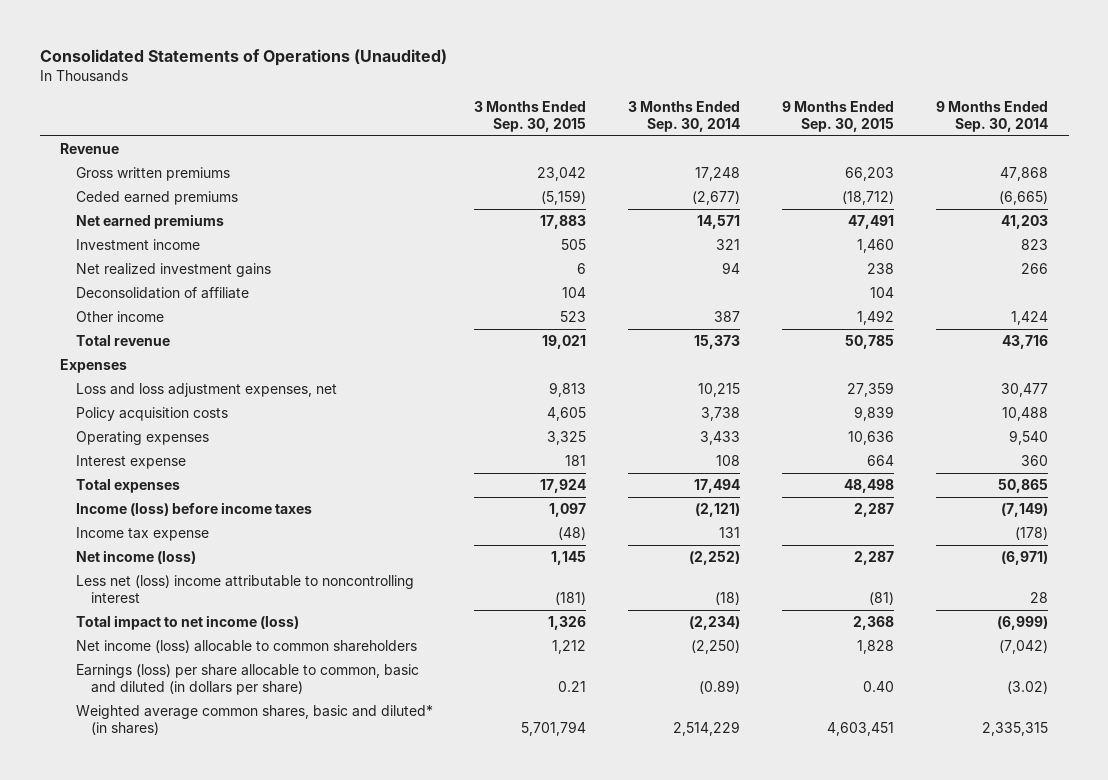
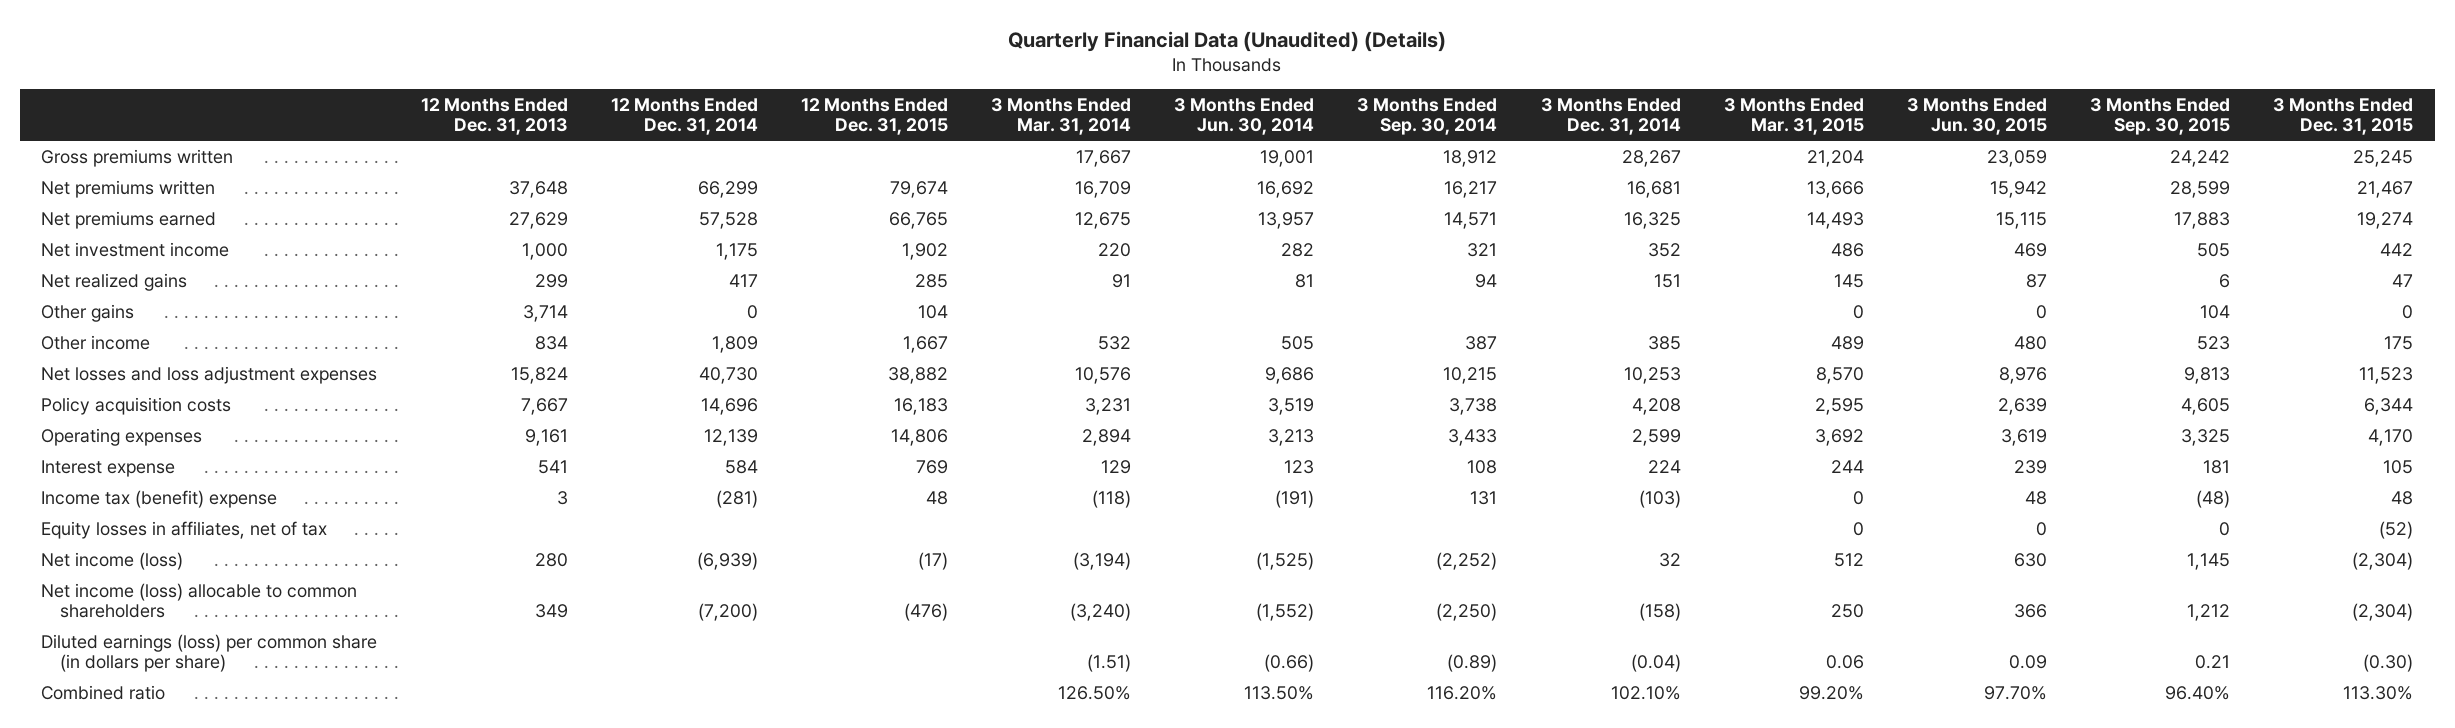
[39,48,447,66] Consolidated Statements of Operations (Unaudited) -> [1008,31,1447,53] Quarterly Financial Data (Unaudited) (Details)
[781,101,894,132] 9 Months Ended Sep. 30, 2015 -> none
[935,101,1048,132] 9 Months Ended Sep. 30, 2014 -> none
none -> [420,97,568,136] 12 Months Ended Dec. 31, 2013
none -> [610,97,758,136] 12 Months Ended Dec. 31, 2014
none -> [800,97,948,136] 12 Months Ended Dec. 31, 2015
none -> [991,97,1132,136] 3 Months Ended Mar. 31, 2014
none -> [1174,97,1315,136] 3 Months Ended Jun. 30, 2014
none -> [1540,97,1681,136] 3 Months Ended Dec. 31, 2014
none -> [1723,97,1864,136] 3 Months Ended Mar. 31, 2015
none -> [1906,97,2047,136] 3 Months Ended Jun. 30, 2015
none -> [2273,97,2414,136] 3 Months Ended Dec. 31, 2015
[60,143,120,155] Revenue -> none
[75,191,238,206] Ceded earned premiums -> none
[75,167,230,182] Gross written premiums -> [41,148,234,167] Gross premiums written
[537,167,587,182] 23,042 -> [2169,149,2230,167] 24,242
[695,167,741,182] 17,248 -> [1443,149,1498,167] 18,912
none -> [41,179,216,198] Net premiums written
[75,214,224,230] Net earned premiums -> [41,210,217,229] Net premiums earned
[75,239,200,251] Investment income -> [41,241,230,257] Net investment income
[75,263,271,278] Net realized investment gains -> [41,272,188,291] Net realized gains
[75,287,249,300] Deconsolidation of affiliate -> [41,303,135,322] Other gains
[75,335,170,347] Total revenue -> none
[60,359,128,374] Expenses -> none
[75,383,337,398] Loss and loss adjustment expenses, net -> [41,365,378,384] Net losses and loss adjustment expenses
[75,479,180,494] Total expenses -> none
[75,502,312,517] Income (loss) before income taxes -> none
[75,527,209,542] Income tax expense -> [41,489,278,508] Income tax (benefit) expense
none -> [41,520,328,539] Equity losses in affiliates, net of tax
[75,575,414,604] Less net (loss) income attributable to noncontrolling interest -> none
[75,615,299,631] Total impact to net income (loss) -> none
[75,705,433,736] Weighted average common shares, basic and diluted* (in shares) -> none
[75,664,419,696] Earnings (loss) per share allocable to common, basic and diluted (in dollars per share) -> [41,633,378,673] Diluted earnings (loss) per common share (in dollars per share)
none -> [41,684,166,700] Combined ratio

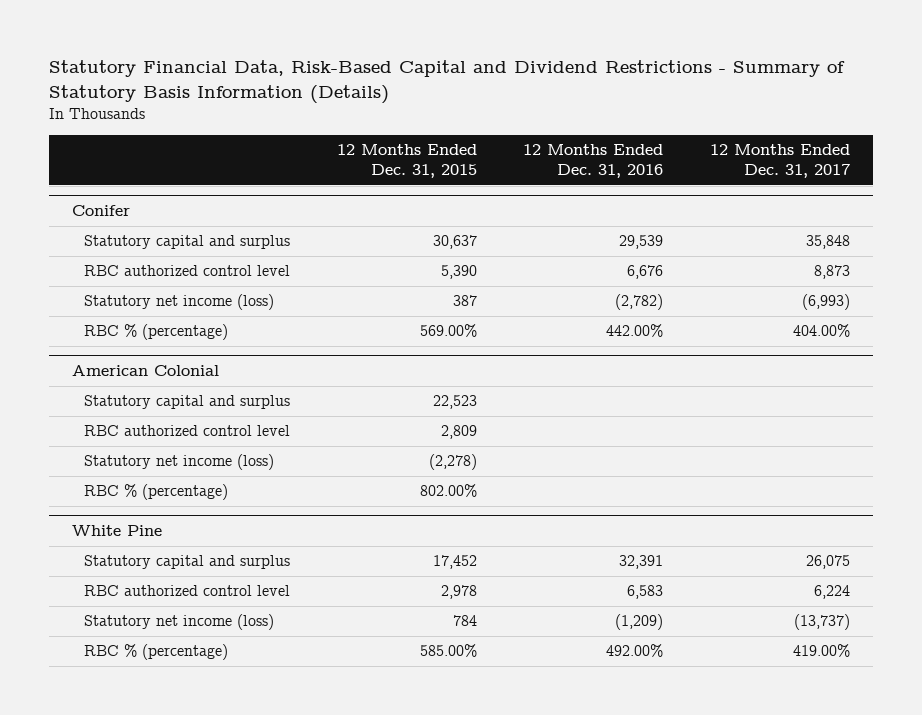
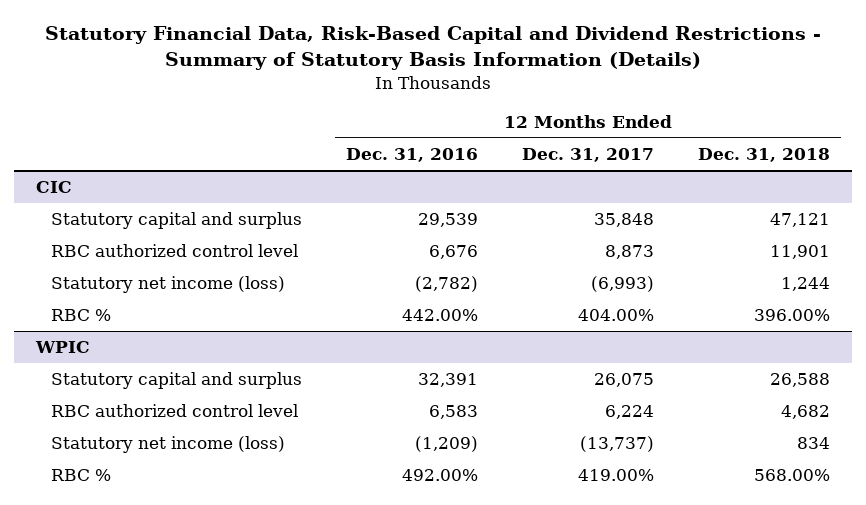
[336,144,477,179] 12 Months Ended Dec. 31, 2015 -> none
none -> [698,147,831,162] Dec. 31, 2018
[72,205,131,217] Conifer -> [36,181,73,194] CIC
[72,365,220,377] American Colonial -> none
[83,395,290,410] Statutory capital and surplus -> none
[83,425,290,437] RBC authorized control level -> none
[83,454,274,471] Statutory net income (loss) -> none
[83,484,228,501] RBC % (percentage) -> none
[83,324,228,341] RBC % (percentage) -> [51,309,112,322] RBC %
[72,525,163,537] White Pine -> [35,341,91,354] WPIC
[83,644,228,661] RBC % (percentage) -> [51,469,112,482] RBC %

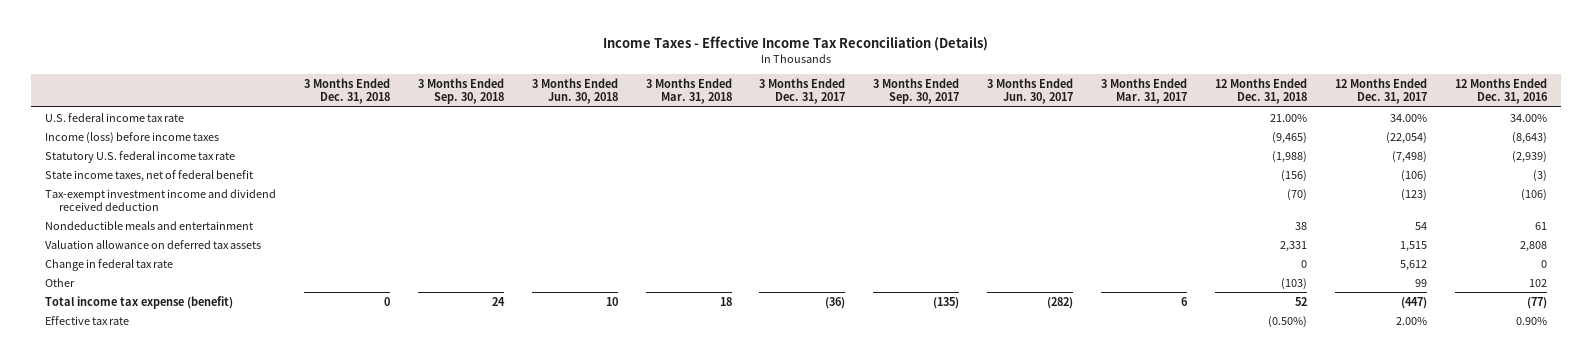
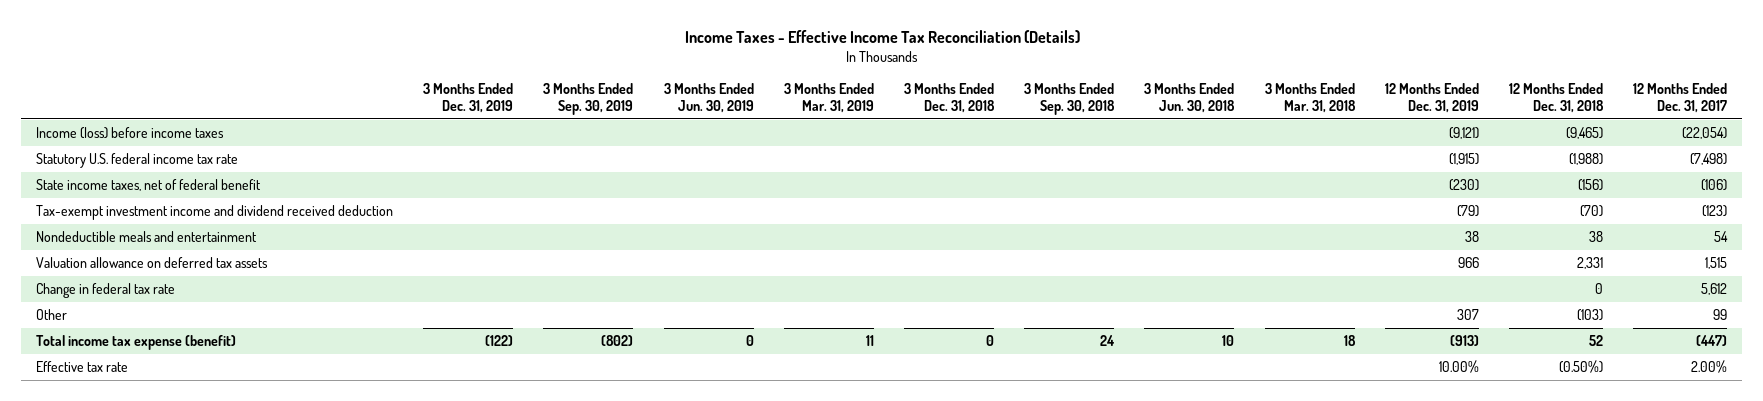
[759,78,846,105] 3 Months Ended Dec. 31, 2017 -> none
[873,78,960,105] 3 Months Ended Sep. 30, 2017 -> none
[987,78,1074,105] 3 Months Ended Jun. 30, 2017 -> none
[1101,78,1188,105] 3 Months Ended Mar. 31, 2017 -> none
[1454,78,1548,105] 12 Months Ended Dec. 31, 2016 -> none
none -> [423,82,514,114] 3 Months Ended Dec. 31, 2019
none -> [543,82,634,116] 3 Months Ended Sep. 30, 2019
none -> [663,82,754,114] 3 Months Ended Jun. 30, 2019
none -> [783,82,874,114] 3 Months Ended Mar. 31, 2019
none -> [1384,82,1479,114] 12 Months Ended Dec. 31, 2019
[45,112,185,122] U.S. federal income tax rate -> none

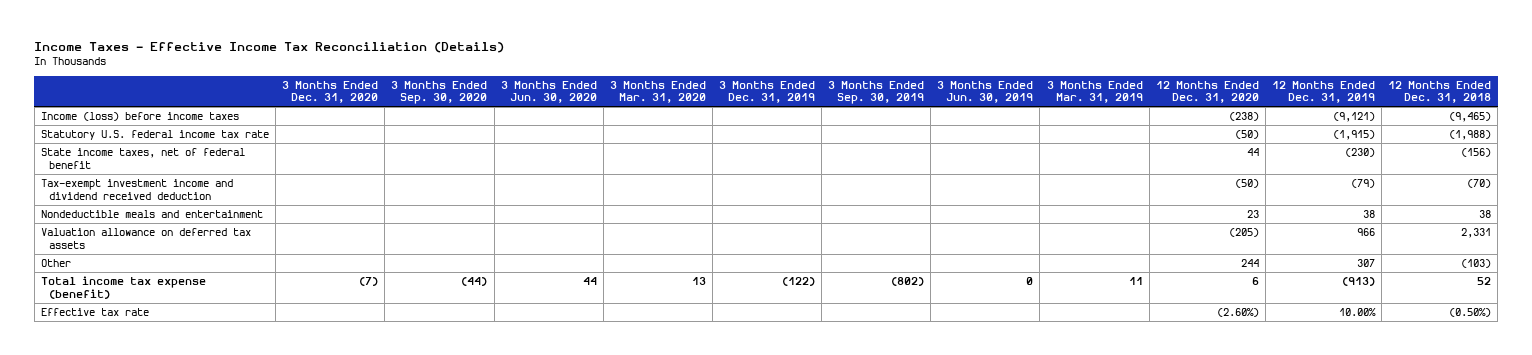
[903,82,995,114] 3 Months Ended Dec. 31, 2018 -> none
[1024,82,1116,116] 3 Months Ended Sep. 30, 2018 -> none
[1144,82,1236,114] 3 Months Ended Jun. 30, 2018 -> none
[1264,82,1356,114] 3 Months Ended Mar. 31, 2018 -> none
[1633,82,1728,114] 12 Months Ended Dec. 31, 2017 -> none
none -> [282,80,379,104] 3 Months Ended Dec. 31, 2020
none -> [391,80,488,105] 3 Months Ended Sep. 30, 2020
none -> [500,80,597,104] 3 Months Ended Jun. 30, 2020
none -> [609,80,706,104] 3 Months Ended Mar. 31, 2020
none -> [1155,80,1259,104] 12 Months Ended Dec. 31, 2020
[36,283,176,299] Change in federal tax rate -> none

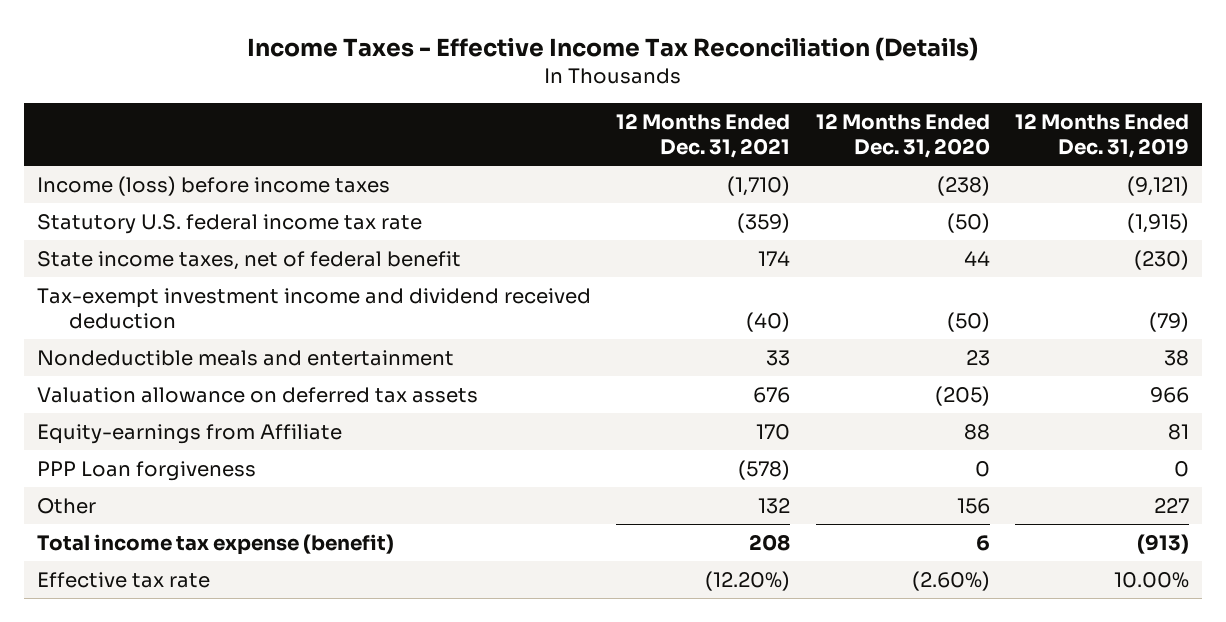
[282,80,379,104] 3 Months Ended Dec. 31, 2020 -> none
[391,80,488,105] 3 Months Ended Sep. 30, 2020 -> none
[500,80,597,104] 3 Months Ended Jun. 30, 2020 -> none
[609,80,706,104] 3 Months Ended Mar. 31, 2020 -> none
[718,80,815,104] 3 Months Ended Dec. 31, 2019 -> none
[828,80,925,105] 3 Months Ended Sep. 30, 2019 -> none
[937,80,1034,104] 3 Months Ended Jun. 30, 2019 -> none
[1046,80,1143,104] 3 Months Ended Mar. 31, 2019 -> none
[1388,80,1492,104] 12 Months Ended Dec. 31, 2018 -> none
none -> [616,113,791,159] 12 Months Ended Dec. 31, 2021
none -> [37,423,343,444] Equity-earnings from Affiliate
none -> [37,460,257,481] PPP Loan forgiveness
[1240,258,1259,267] 244 -> [956,497,990,514] 156
[1356,258,1375,267] 307 -> [1154,497,1190,513] 227

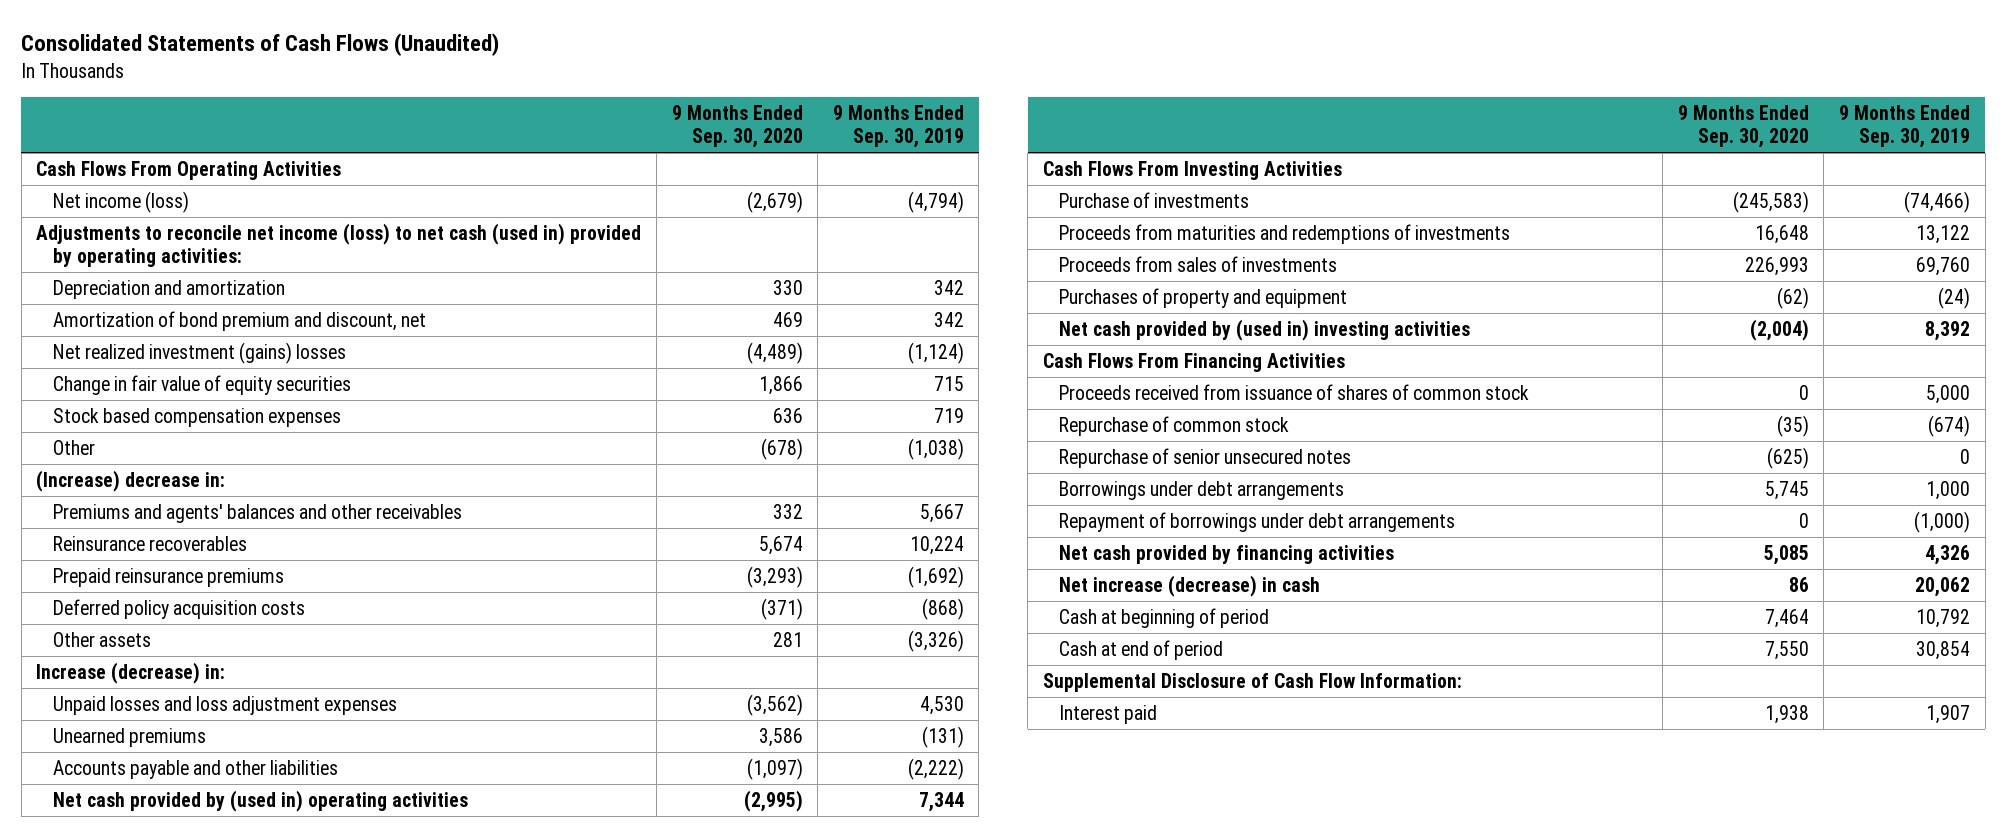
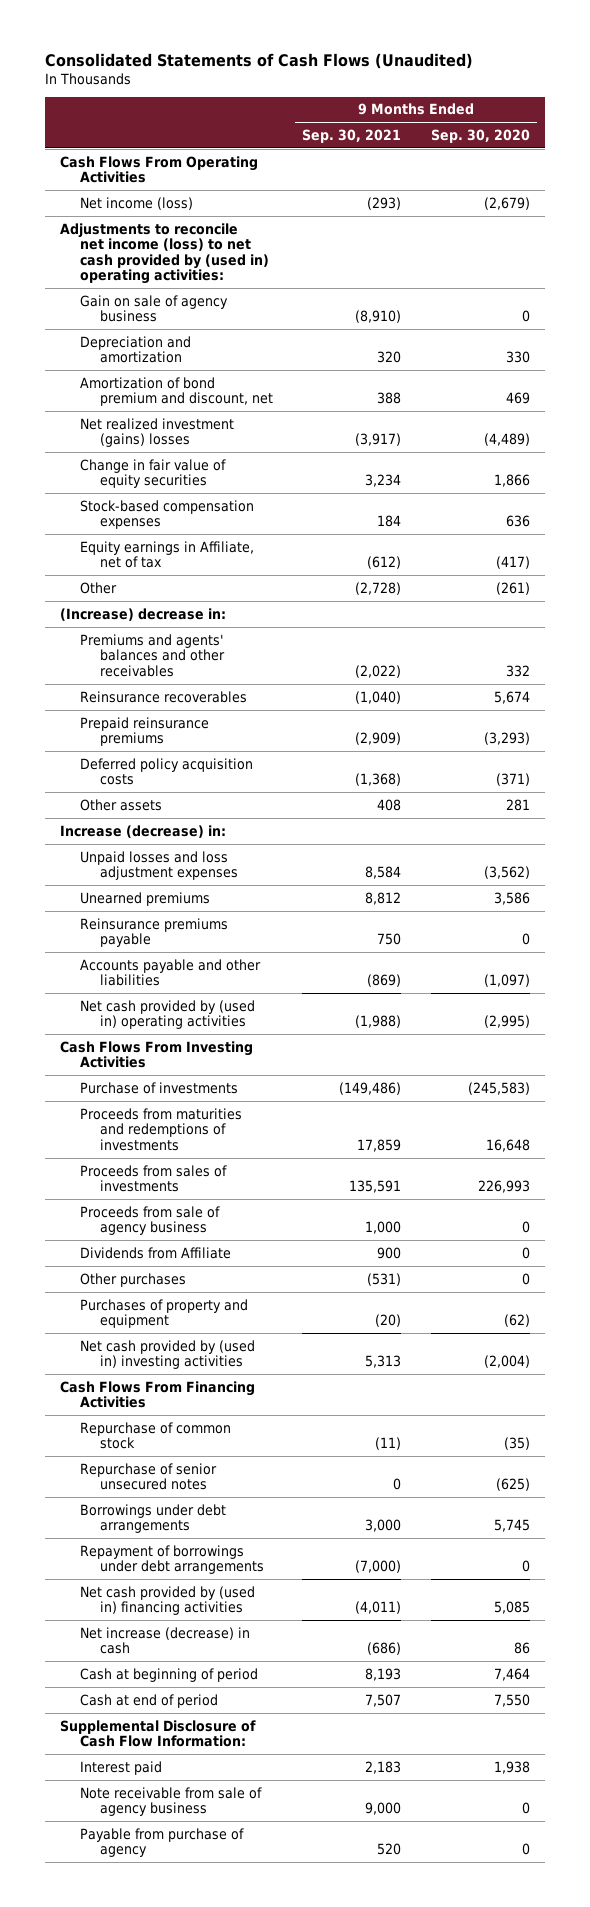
[832,104,964,149] 9 Months Ended Sep. 30, 2019 -> none
none -> [302,129,402,144] Sep. 30, 2021
[36,222,642,268] Adjustments to reconcile net income (loss) to net cash (used in) provided by operating activities: -> [59,222,269,285] Adjustments to reconcile net income (loss) to net cash provided by (used in) operating activities:
none -> [79,294,228,323] Gain on sale of agency business
[52,407,341,427] Stock based compensation expenses -> [79,499,254,530] Stock-based compensation expenses
none -> [79,540,254,569] Equity earnings in Affiliate, net of tax
[760,437,803,460] (678) -> [495,581,530,595] (261)
none -> [79,917,228,948] Reinsurance premiums payable
none -> [79,1205,220,1236] Proceeds from sale of agency business
none -> [79,1246,231,1259] Dividends from Affiliate
none -> [79,1272,186,1287] Other purchases
[1058,383,1529,400] Proceeds received from issuance of shares of common stock -> none
[1058,544,1394,564] Net cash provided by financing activities -> [79,1585,255,1616] Net cash provided by (used in) financing activities
none -> [79,1786,262,1817] Note receivable from sale of agency business
none -> [79,1827,244,1858] Payable from purchase of agency

